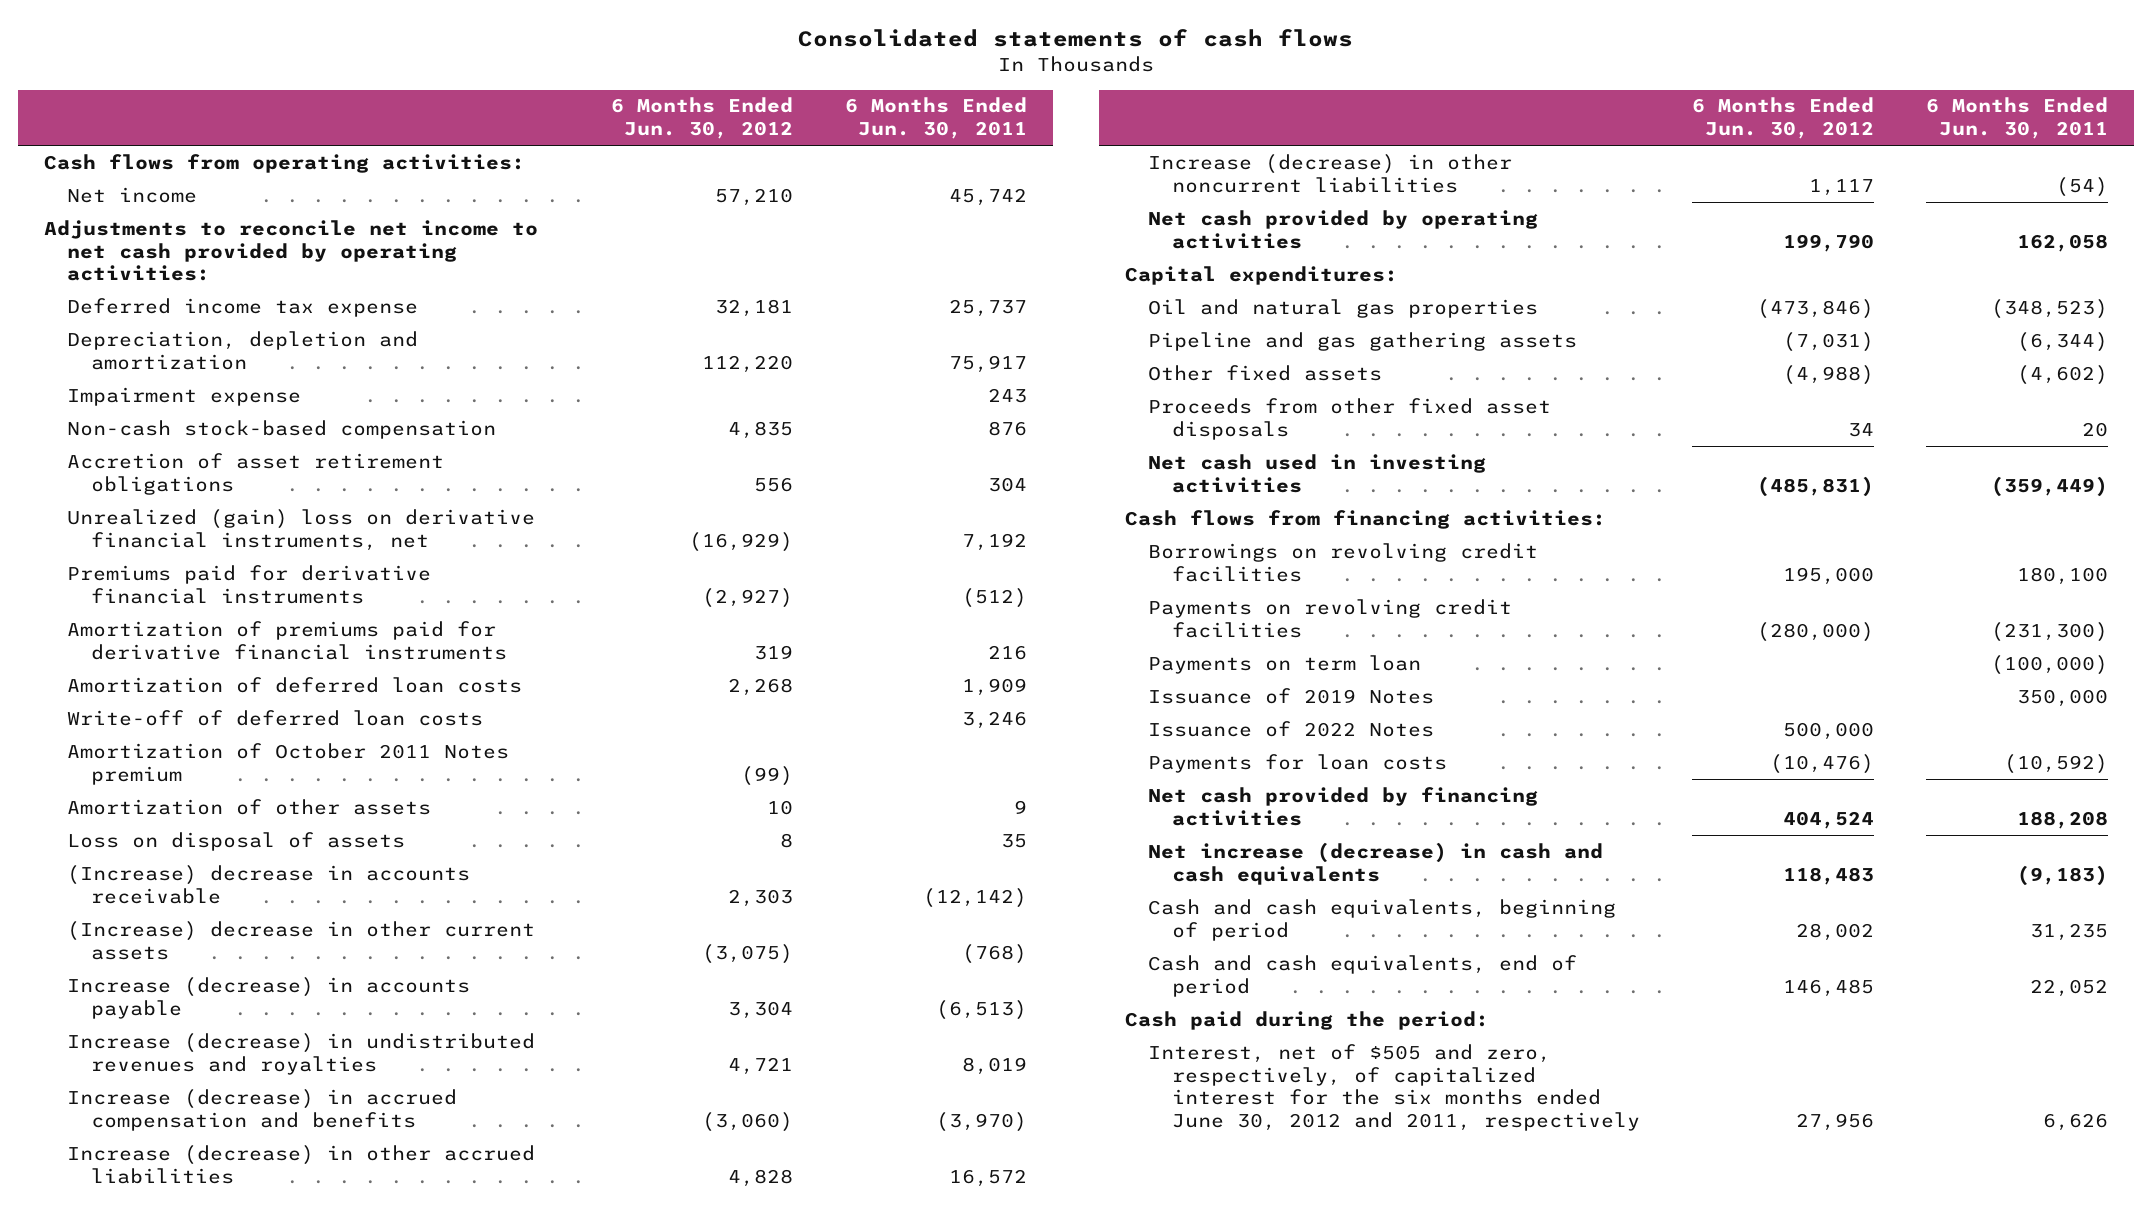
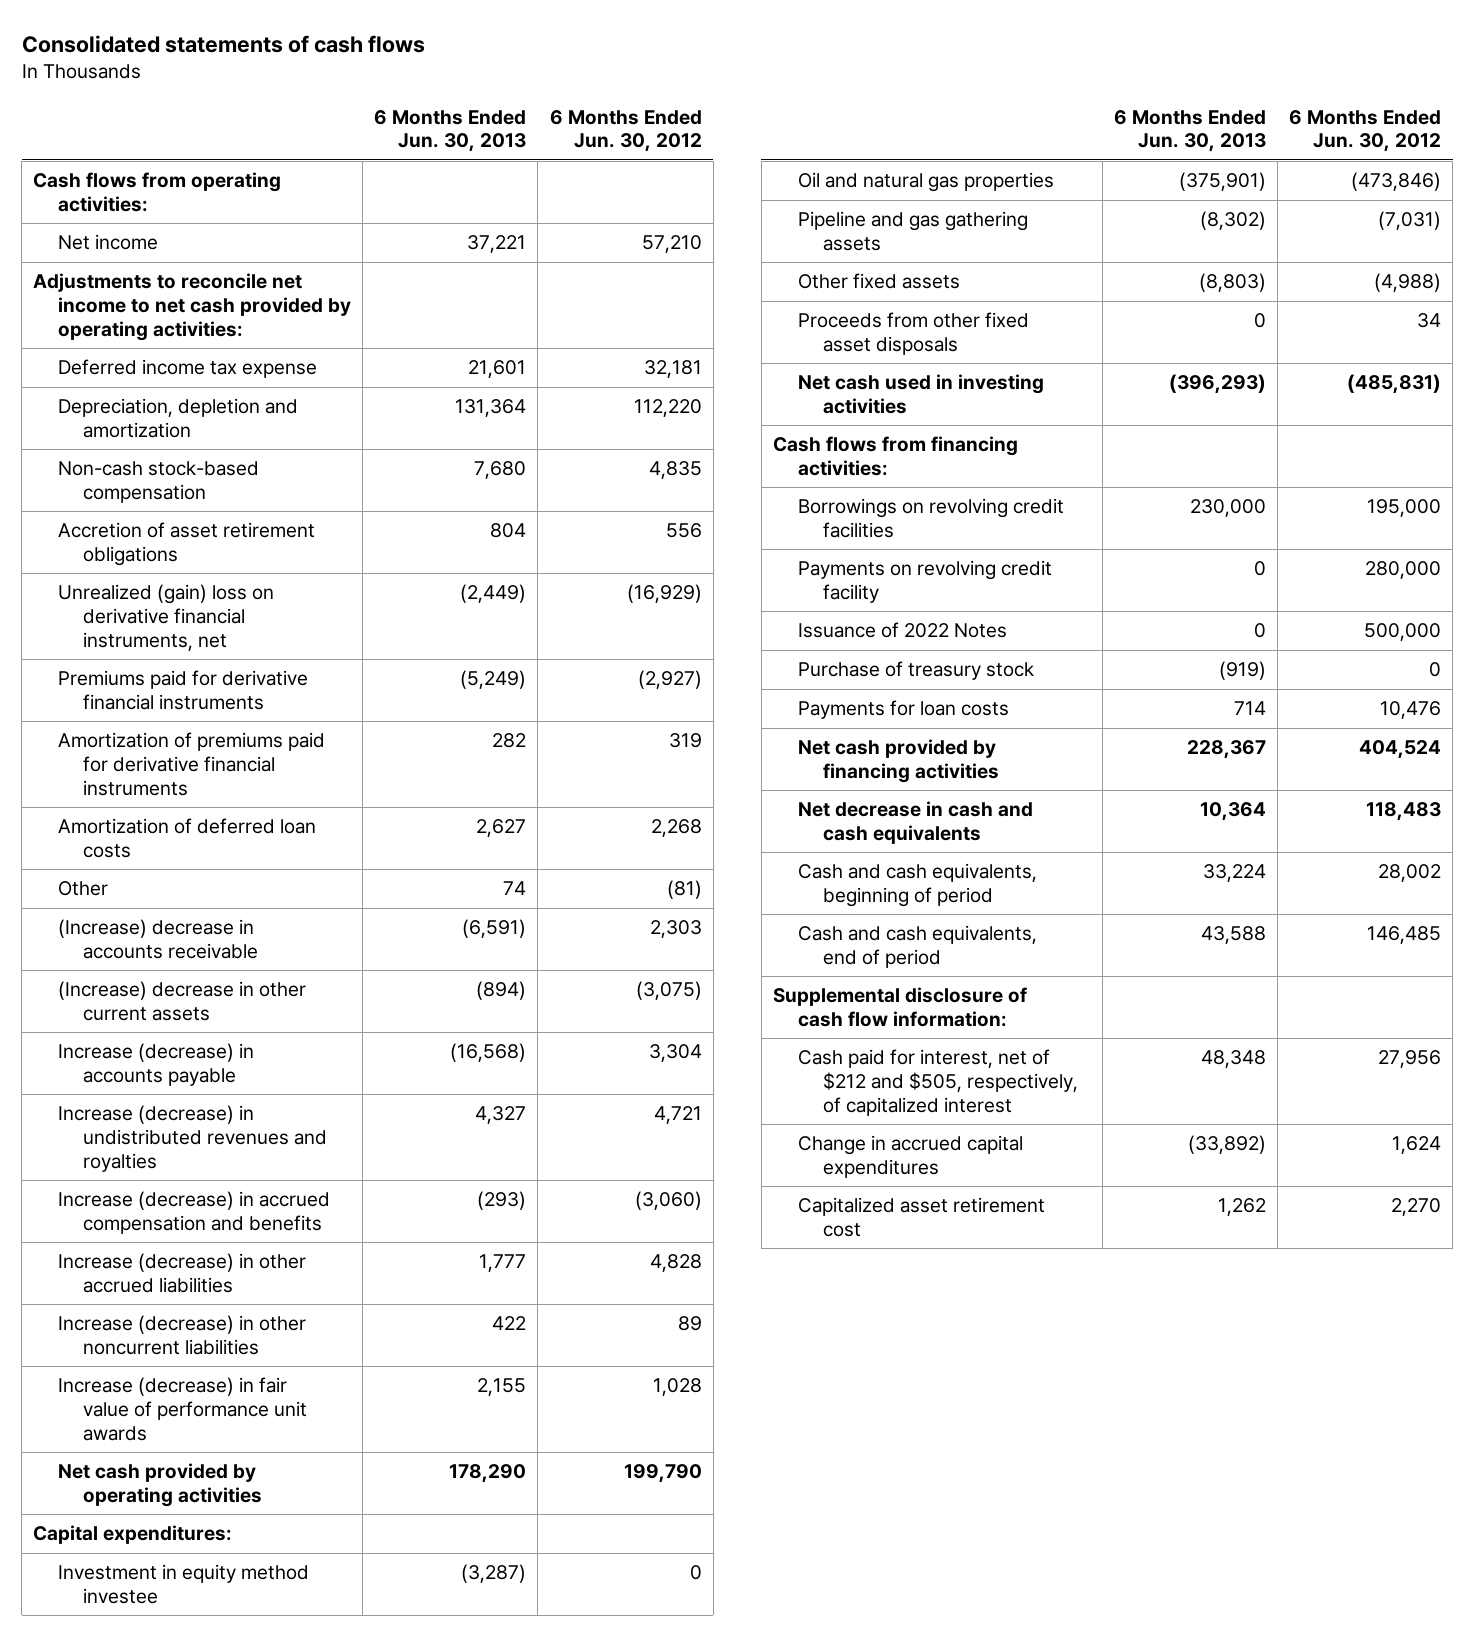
[844,97,1027,140] 6 Months Ended Jun. 30, 2011 -> none
none -> [374,109,527,153] 6 Months Ended Jun. 30, 2013
[67,386,302,406] Impairment expense -> none
[67,709,484,726] Write-off of deferred loan costs -> none
[67,742,510,785] Amortization of October 2011 Notes premium -> none
[67,798,432,815] Amortization of other assets -> none
[67,831,406,851] Loss on disposal of assets -> none
none -> [58,881,109,897] Other
[1808,178,1874,196] 1,117 -> [677,1316,702,1332] 89
none -> [58,1377,308,1441] Increase (decrease) in fair value of performance unit awards
none -> [58,1564,310,1604] Investment in equity method investee
[1148,654,1422,674] Payments on term loan -> none
[1148,687,1435,704] Issuance of 2019 Notes -> none
[1148,598,1513,638] Payments on revolving credit facilities -> [797,560,1052,603] Payments on revolving credit facility
[1756,621,1874,642] (280,000) -> [1364,561,1441,580] 280,000
none -> [797,661,1034,681] Purchase of treasury stock
[1769,753,1874,774] (10,476) -> [1379,701,1441,720] 10,476
[1148,841,1604,885] Net increase (decrease) in cash and cash equivalents -> [797,801,1033,844] Net decrease in cash and cash equivalents
[1124,1010,1489,1030] Cash paid during the period: -> none
none -> [772,987,1027,1027] Supplemental disclosure of cash flow information:
[1148,1043,1641,1131] Interest, net of $505 and zero, respectively, of capitalized interest for the six months ended June 30, 2012 and 2011, respectively -> [797,1049,1078,1116] Cash paid for interest, net of $212 and $505, respectively, of capitalized interest
none -> [797,1135,1023,1178] Change in accrued capital expenditures
none -> [797,1197,1045,1237] Capitalized asset retirement cost

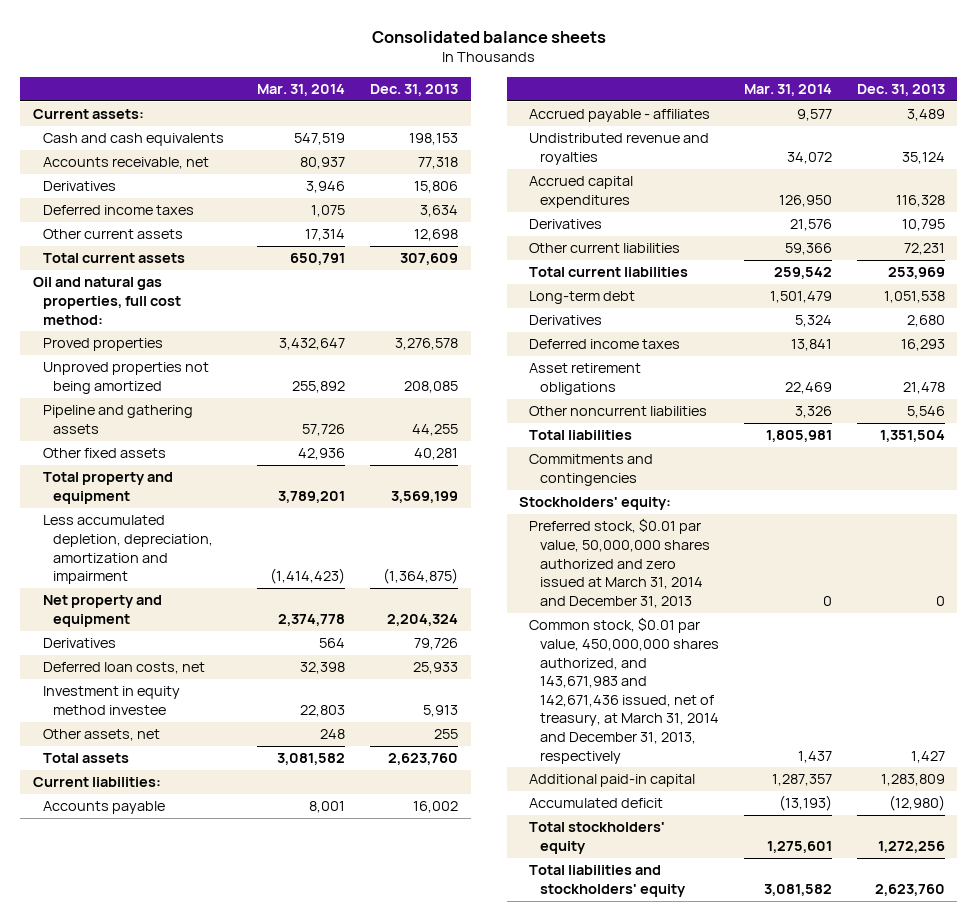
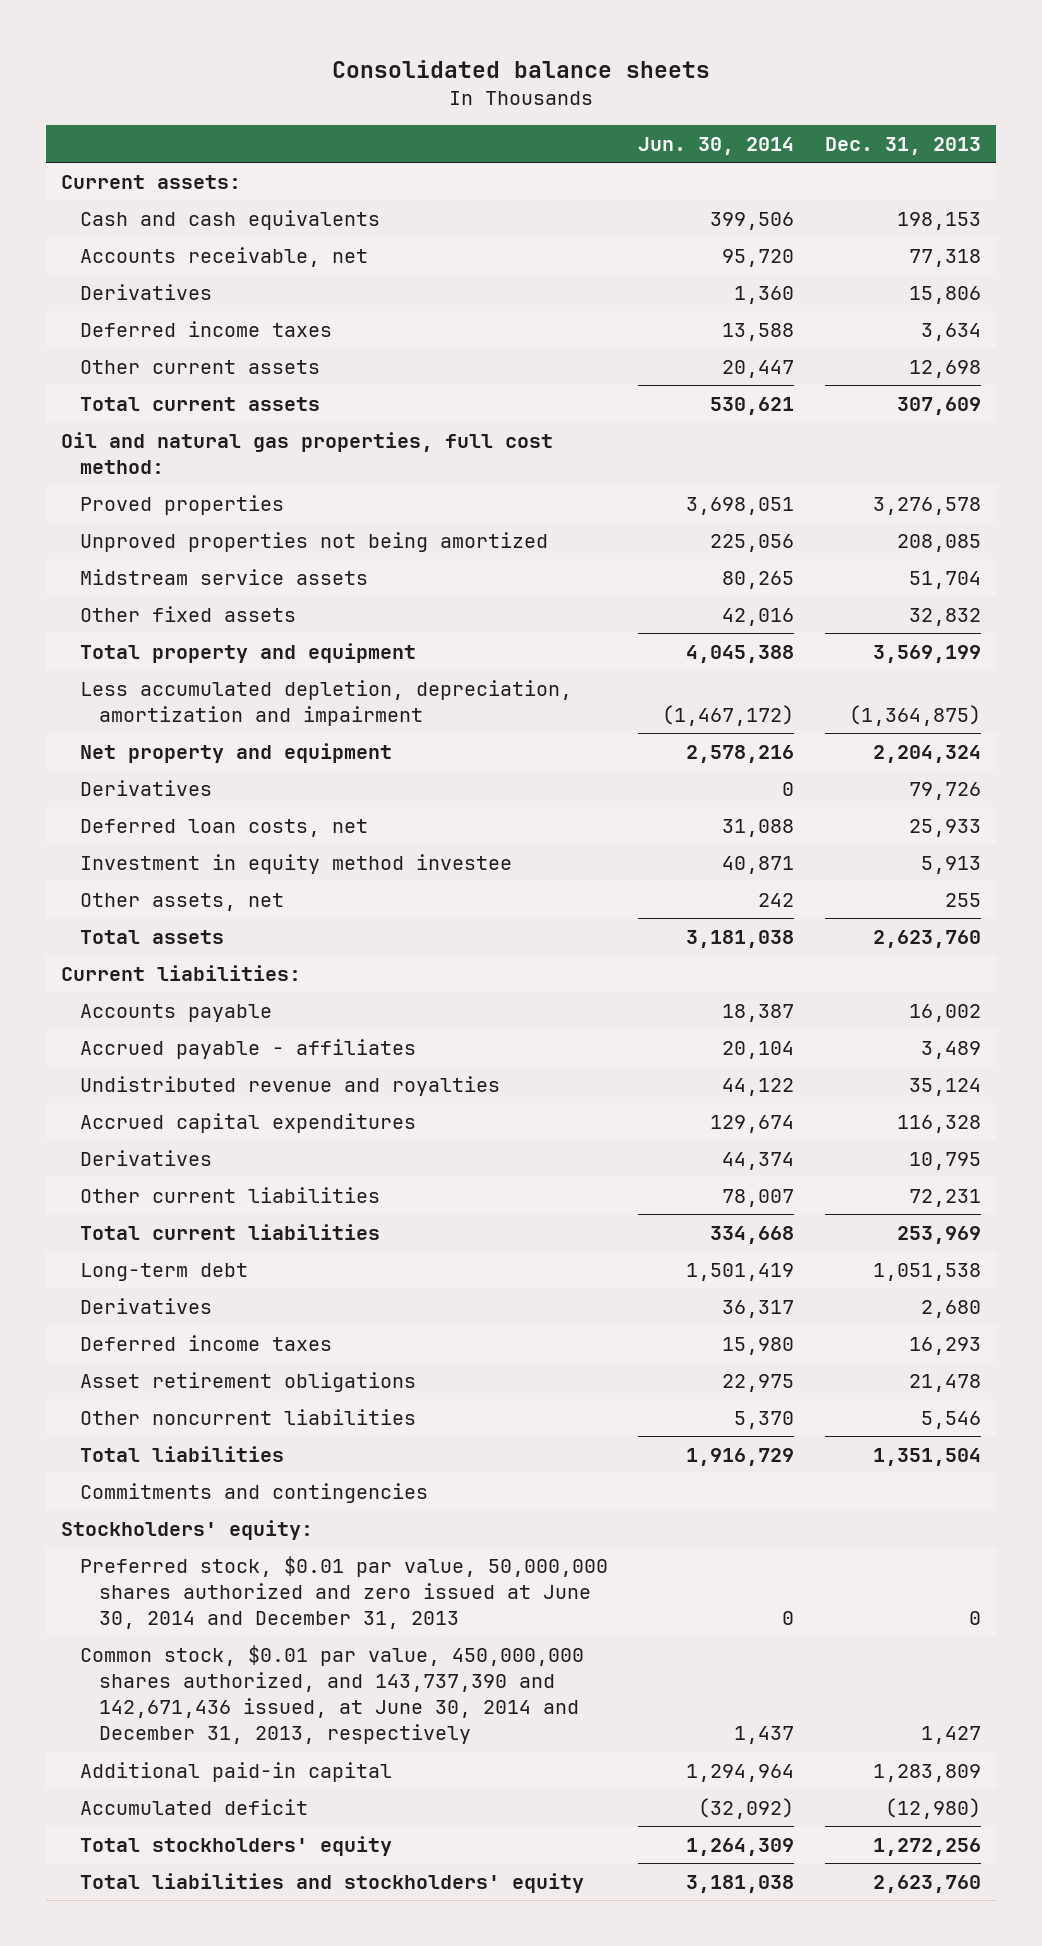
[257,83,346,96] Mar. 31, 2014 -> none
none -> [638,136,795,155] Jun. 30, 2014
[42,405,193,434] Pipeline and gathering assets -> none
none -> [80,569,369,586] Midstream service assets
[414,448,459,461] 40,281 -> [908,608,981,627] 32,832
[529,518,710,608] Preferred stock, $0.01 par value, 50,000,000 shares authorized and zero issued at March 31, 2014 and December 31, 2013 -> [80,1556,609,1630] Preferred stock, $0.01 par value, 50,000,000 shares authorized and zero issued at June 30, 2014 and December 31, 2013
[529,617,719,764] Common stock, $0.01 par value, 450,000,000 shares authorized, and 143,671,983 and 142,671,436 issued, net of treasury, at March 31, 2014 and December 31, 2013, respectively -> [80,1645,585,1745] Common stock, $0.01 par value, 450,000,000 shares authorized, and 143,737,390 and 142,671,436 issued, at June 30, 2014 and December 31, 2013, respectively

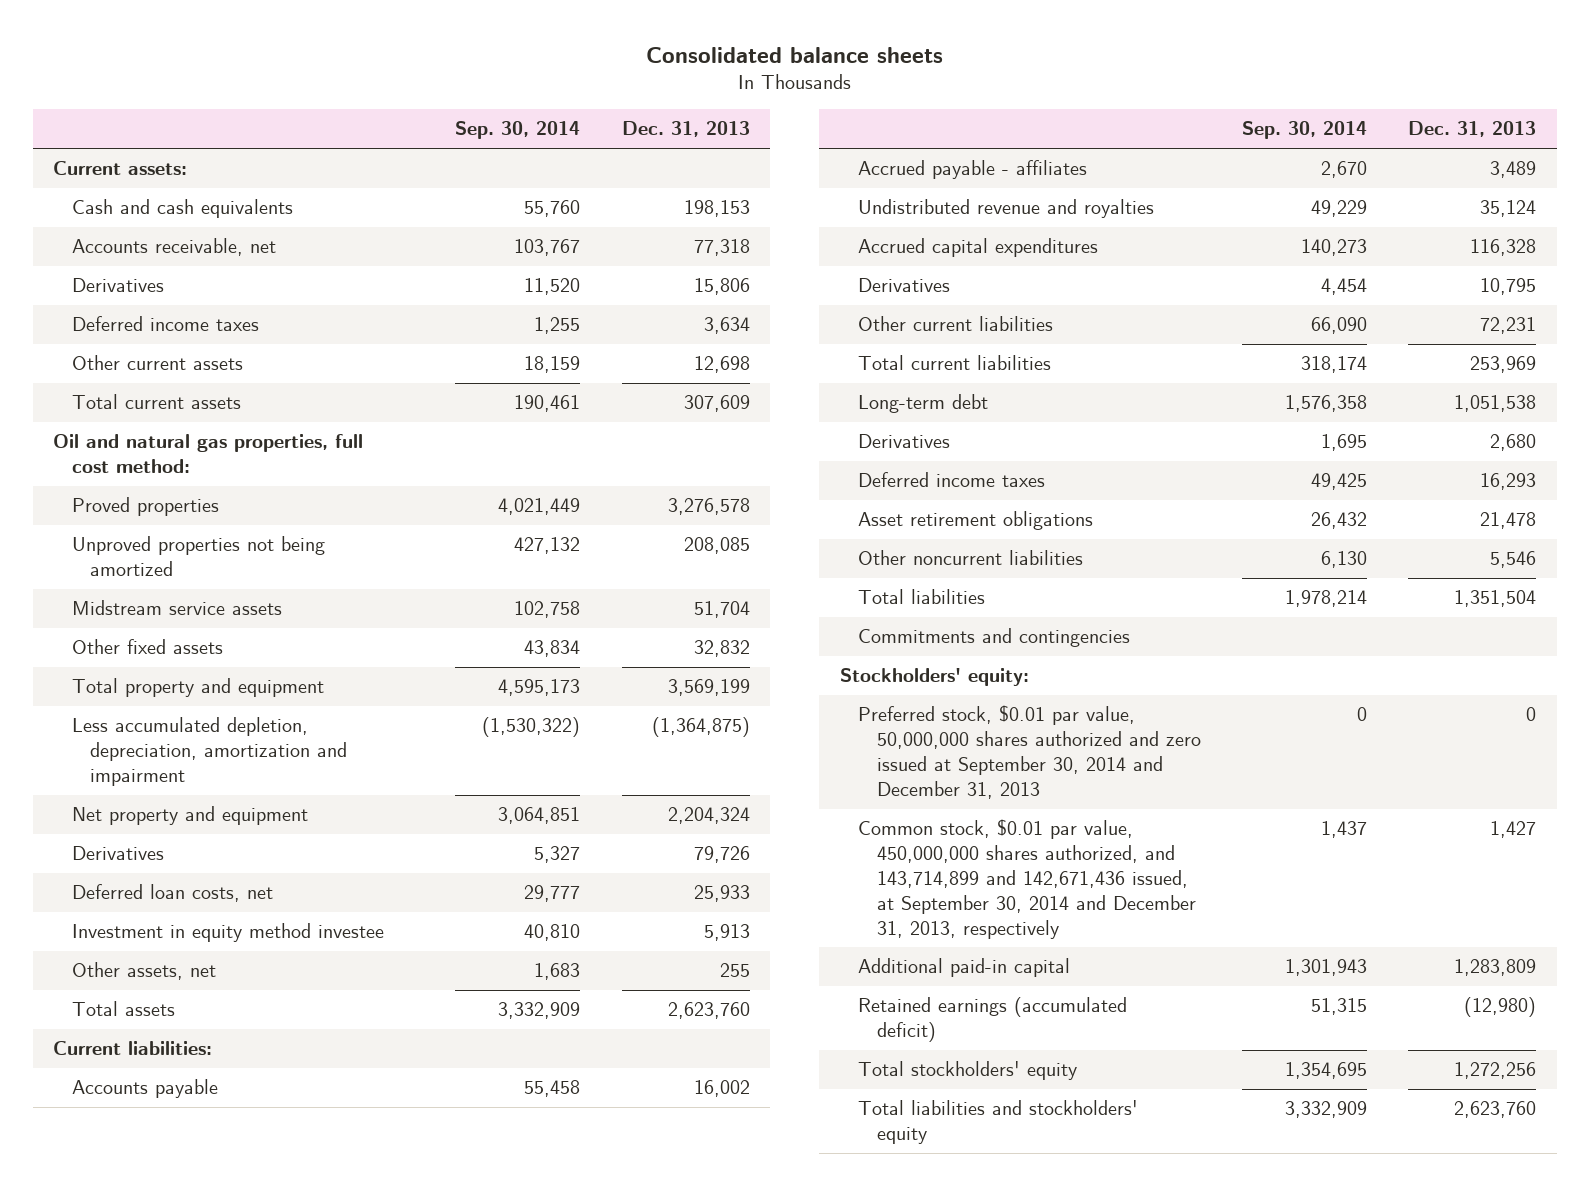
[638,136,795,155] Jun. 30, 2014 -> none
none -> [455,121,581,140] Sep. 30, 2014
[80,1556,609,1630] Preferred stock, $0.01 par value, 50,000,000 shares authorized and zero issued at June 30, 2014 and December 31, 2013 -> [858,705,1201,799] Preferred stock, $0.01 par value, 50,000,000 shares authorized and zero issued at September 30, 2014 and December 31, 2013
[80,1645,585,1745] Common stock, $0.01 par value, 450,000,000 shares authorized, and 143,737,390 and 142,671,436 issued, at June 30, 2014 and December 31, 2013, respectively -> [858,819,1196,939] Common stock, $0.01 par value, 450,000,000 shares authorized, and 143,714,899 and 142,671,436 issued, at September 30, 2014 and December 31, 2013, respectively
[80,1799,309,1816] Accumulated deficit -> [858,997,1128,1043] Retained earnings (accumulated deficit)

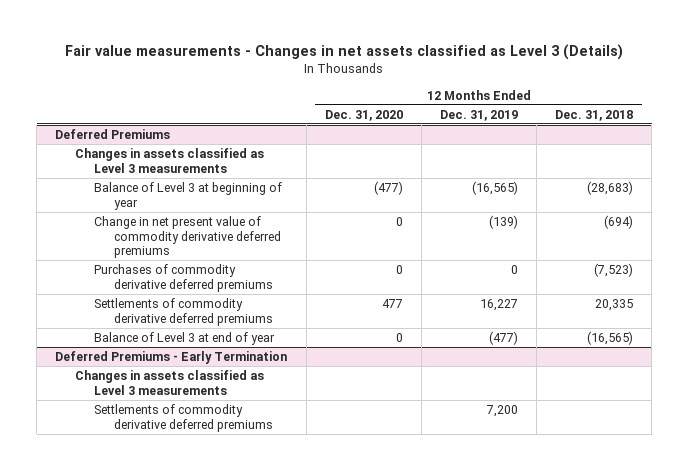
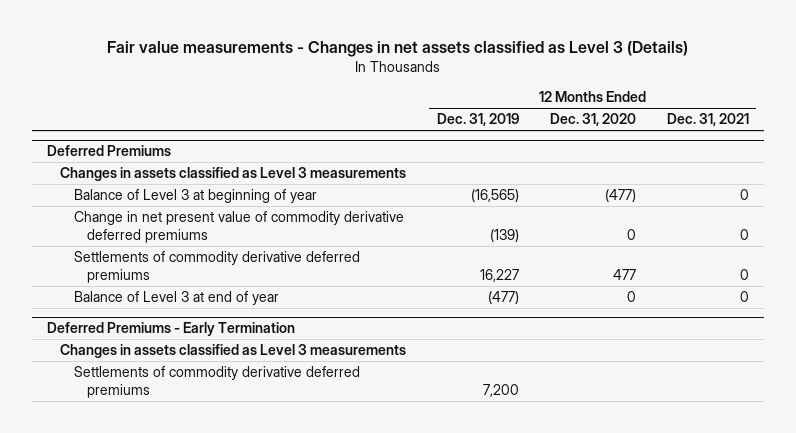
[554,109,633,121] Dec. 31, 2018 -> none
none -> [666,113,749,127] Dec. 31, 2021
[94,263,273,292] Purchases of commodity derivative deferred premiums -> none

